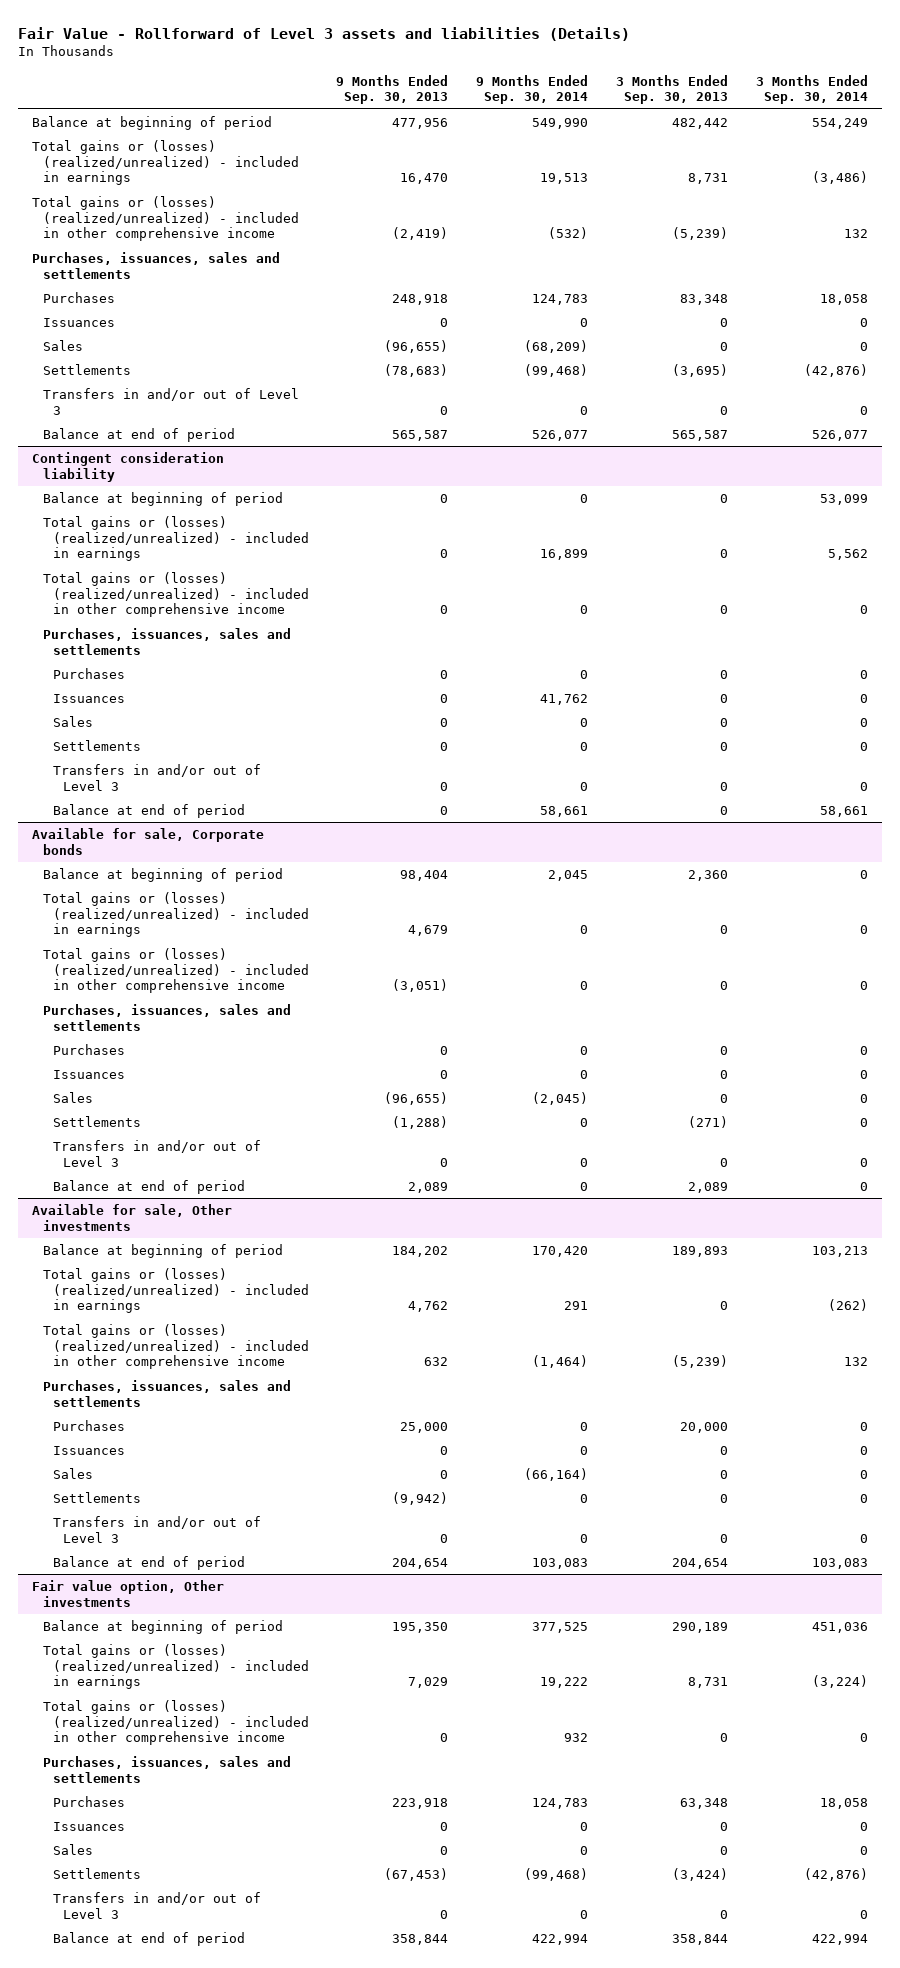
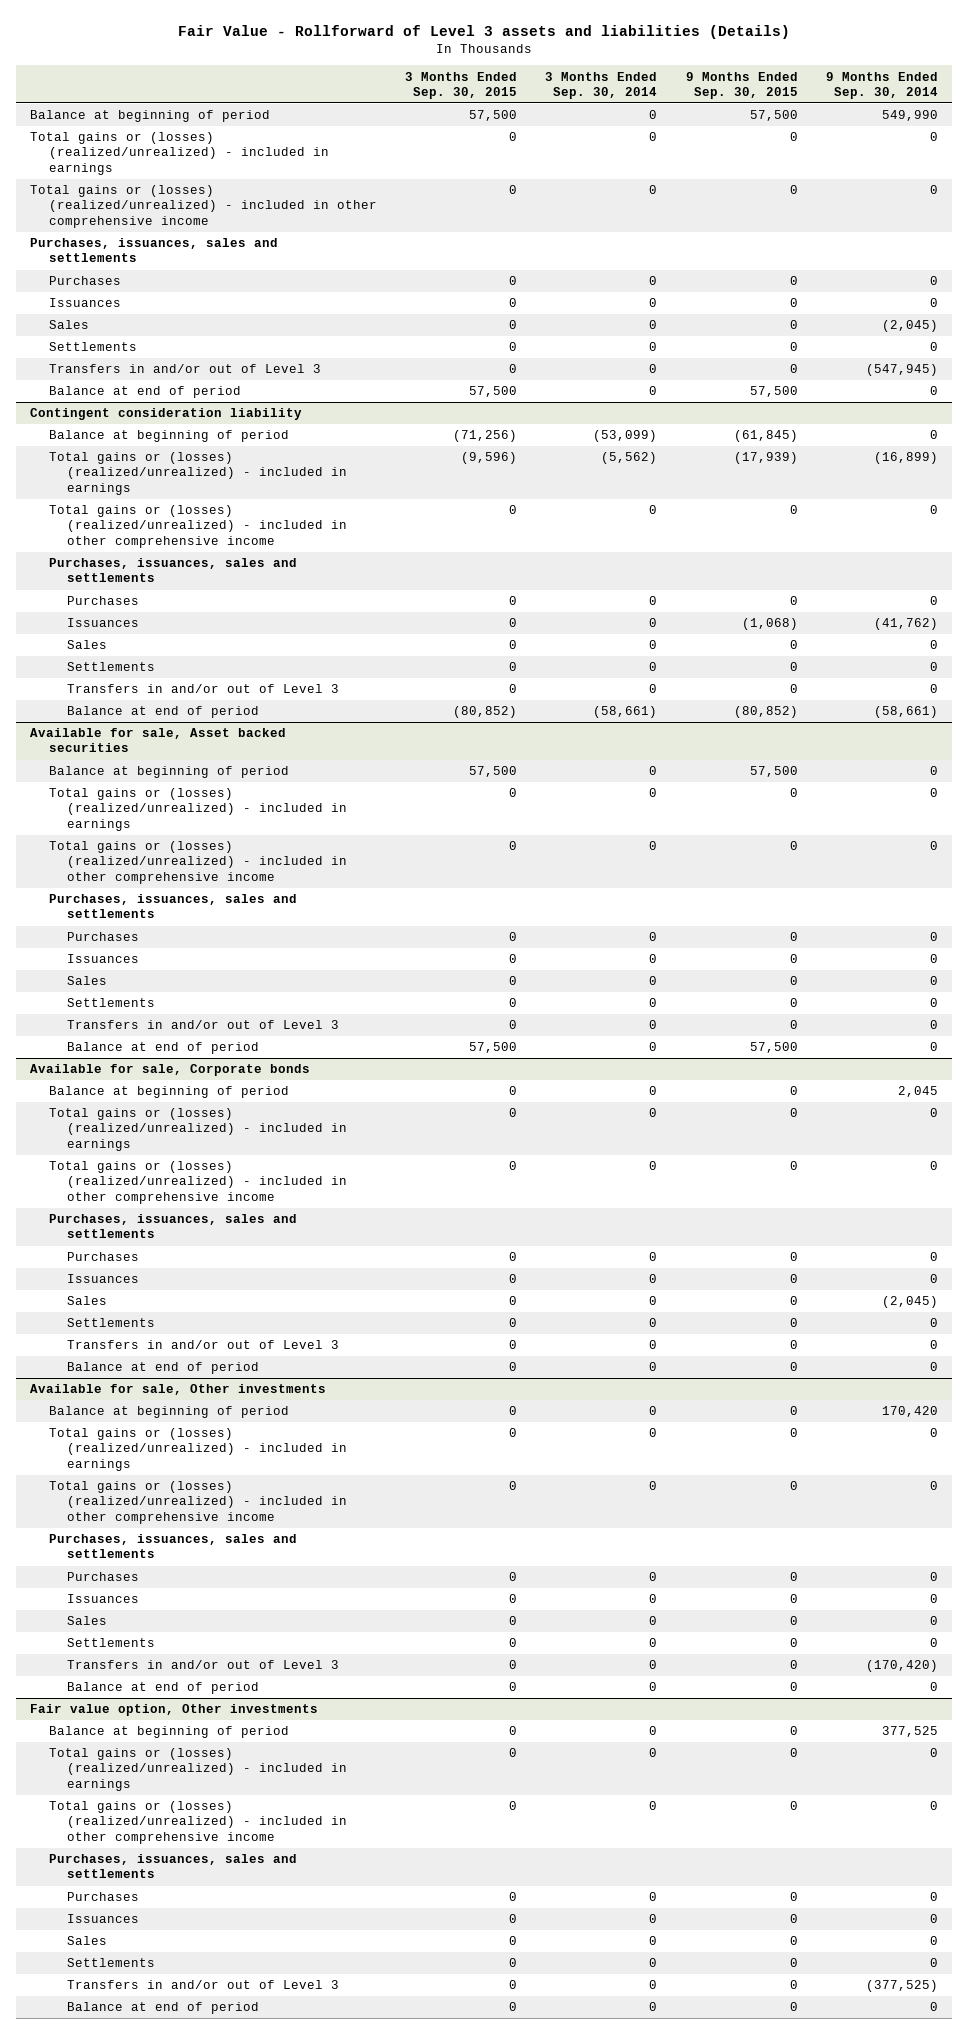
[336,74,449,105] 9 Months Ended Sep. 30, 2013 -> none
[616,74,729,105] 3 Months Ended Sep. 30, 2013 -> none
none -> [404,71,517,99] 3 Months Ended Sep. 30, 2015
none -> [685,71,798,99] 9 Months Ended Sep. 30, 2015
[811,117,868,129] 554,249 -> [649,110,658,120] 0
[540,173,589,185] 19,513 -> [929,132,938,142] 0
[811,171,868,185] (3,486) -> [649,132,658,142] 0
[548,227,589,240] (532) -> [929,185,938,195] 0
[843,229,868,239] 132 -> [649,185,658,195] 0
[532,293,589,305] 124,783 -> [929,276,938,286] 0
[819,293,868,305] 18,058 -> [649,276,658,286] 0
[524,339,589,353] (68,209) -> [881,320,938,333] (2,045)
[524,363,589,377] (99,468) -> [929,342,938,352] 0
[803,363,868,377] (42,876) -> [649,342,658,352] 0
[580,405,589,415] 0 -> [865,364,938,377] (547,945)
[532,429,589,441] 526,077 -> [929,386,938,396] 0
[811,429,868,441] 526,077 -> [649,386,658,396] 0
[819,493,868,505] 53,099 -> [593,430,658,443] (53,099)
[540,549,589,561] 16,899 -> [873,452,938,465] (16,899)
[827,549,868,561] 5,562 -> [601,452,658,465] (5,562)
[540,693,589,705] 41,762 -> [873,618,938,631] (41,762)
[540,805,589,817] 58,661 -> [873,706,938,719] (58,661)
[819,805,868,817] 58,661 -> [593,706,658,719] (58,661)
none -> [30,728,287,753] Available for sale, Asset backed securities
none -> [48,766,289,779] Balance at beginning of period
none -> [48,788,347,831] Total gains or (losses) (realized/unrealized) - included in earnings
none -> [48,841,347,884] Total gains or (losses) (realized/unrealized) - included in other comprehensive income
none -> [48,894,297,919] Purchases, issuances, sales and settlements
none -> [66,932,139,942] Purchases
none -> [66,954,139,964] Issuances
none -> [66,976,107,986] Sales
none -> [66,998,155,1008] Settlements
none -> [66,1020,339,1030] Transfers in and/or out of Level 3
none -> [66,1042,259,1055] Balance at end of period
[811,1245,868,1257] 103,213 -> [649,1406,658,1416] 0
[564,1301,589,1311] 291 -> [929,1428,938,1438] 0
[827,1299,868,1312] (262) -> [649,1428,658,1438] 0
[532,1355,589,1369] (1,464) -> [929,1481,938,1491] 0
[843,1357,868,1367] 132 -> [649,1481,658,1491] 0
[524,1467,589,1481] (66,164) -> [929,1616,938,1626] 0
[580,1533,589,1543] 0 -> [865,1660,938,1673] (170,420)
[532,1557,589,1569] 103,083 -> [929,1682,938,1692] 0
[811,1557,868,1569] 103,083 -> [649,1682,658,1692] 0
[811,1621,868,1633] 451,036 -> [649,1726,658,1736] 0
[540,1677,589,1689] 19,222 -> [929,1748,938,1758] 0
[811,1675,868,1689] (3,224) -> [649,1748,658,1758] 0
[564,1733,589,1743] 932 -> [929,1801,938,1811] 0
[532,1797,589,1809] 124,783 -> [929,1892,938,1902] 0
[819,1797,868,1809] 18,058 -> [649,1892,658,1902] 0
[524,1867,589,1881] (99,468) -> [929,1958,938,1968] 0
[803,1867,868,1881] (42,876) -> [649,1958,658,1968] 0
[580,1909,589,1919] 0 -> [865,1980,938,1993] (377,525)
[532,1933,589,1945] 422,994 -> [929,2002,938,2012] 0
[811,1933,868,1945] 422,994 -> [649,2002,658,2012] 0

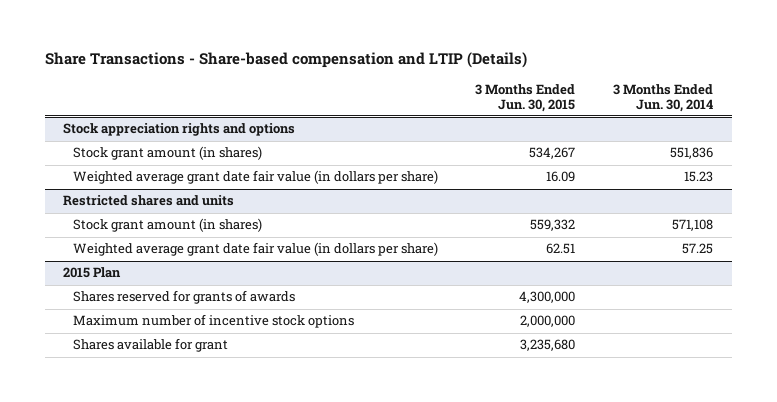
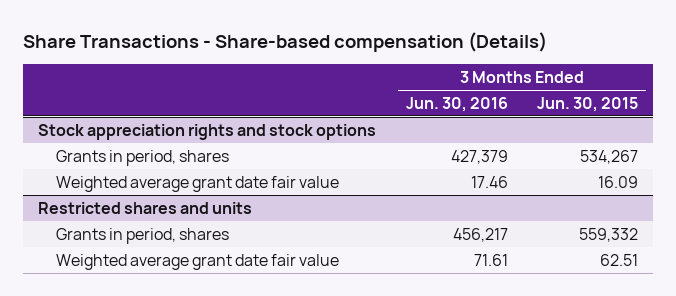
[44,52,527,69] Share Transactions - Share-based compensation and LTIP (Details) -> [23,32,548,53] Share Transactions - Share-based compensation (Details)
[613,83,714,112] 3 Months Ended Jun. 30, 2014 -> none
none -> [405,96,508,112] Jun. 30, 2016
[63,123,296,137] Stock appreciation rights and options -> [38,123,377,140] Stock appreciation rights and stock options
[72,146,262,161] Stock grant amount (in shares) -> [55,149,229,166] Grants in period, shares
[72,170,438,185] Weighted average grant date fair value (in dollars per share) -> [55,175,339,192] Weighted average grant date fair value
[63,267,122,279] 2015 Plan -> none
[72,290,295,305] Shares reserved for grants of awards -> none
[72,314,354,329] Maximum number of incentive stock options -> none
[72,338,228,353] Shares available for grant -> none
[72,218,262,233] Stock grant amount (in shares) -> [55,227,229,244] Grants in period, shares
[72,242,438,257] Weighted average grant date fair value (in dollars per share) -> [55,253,339,270] Weighted average grant date fair value

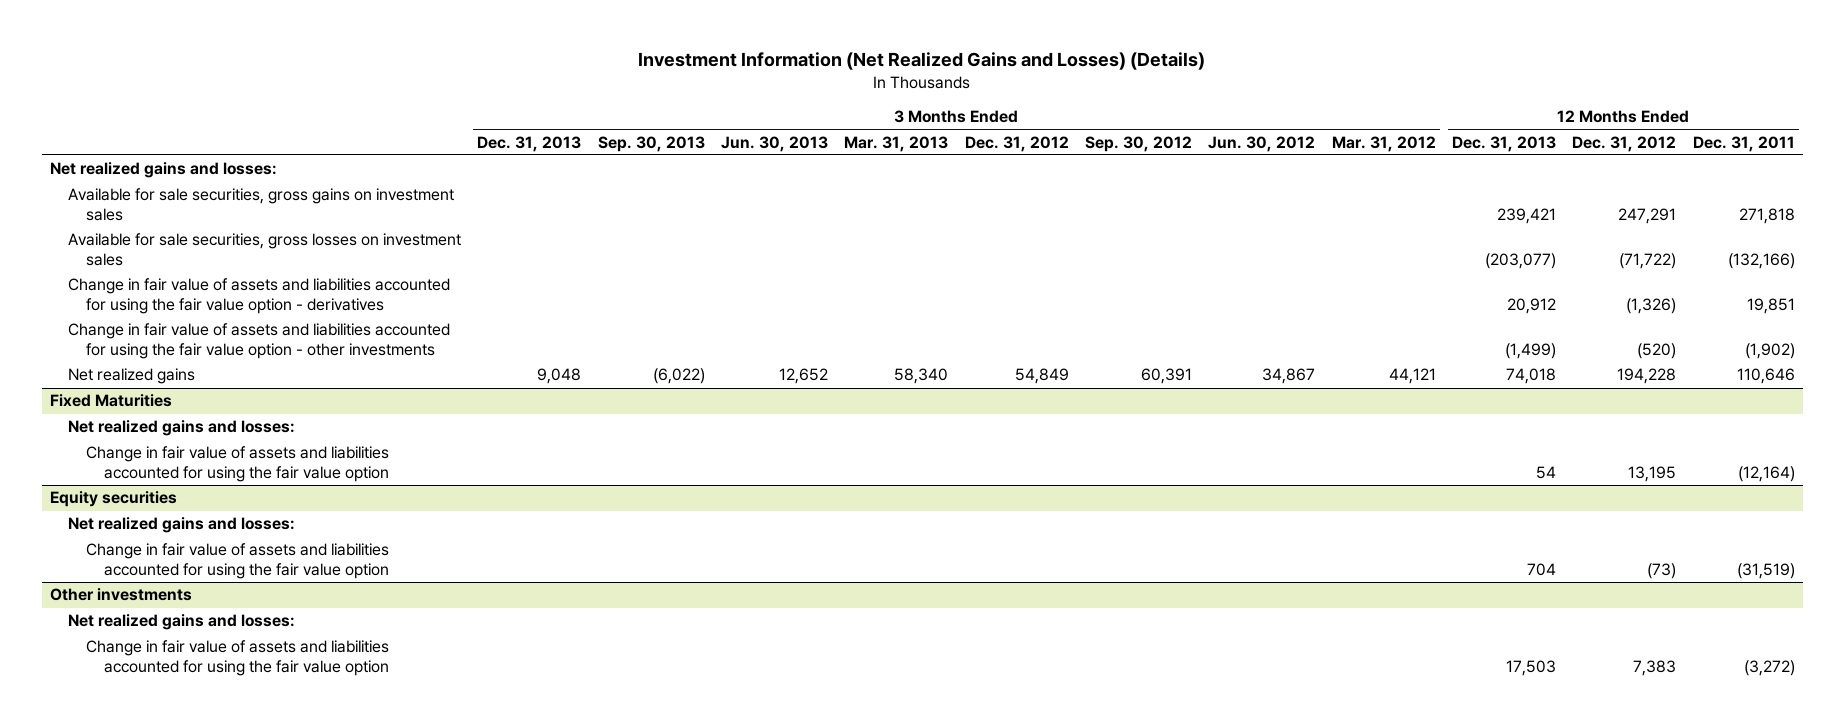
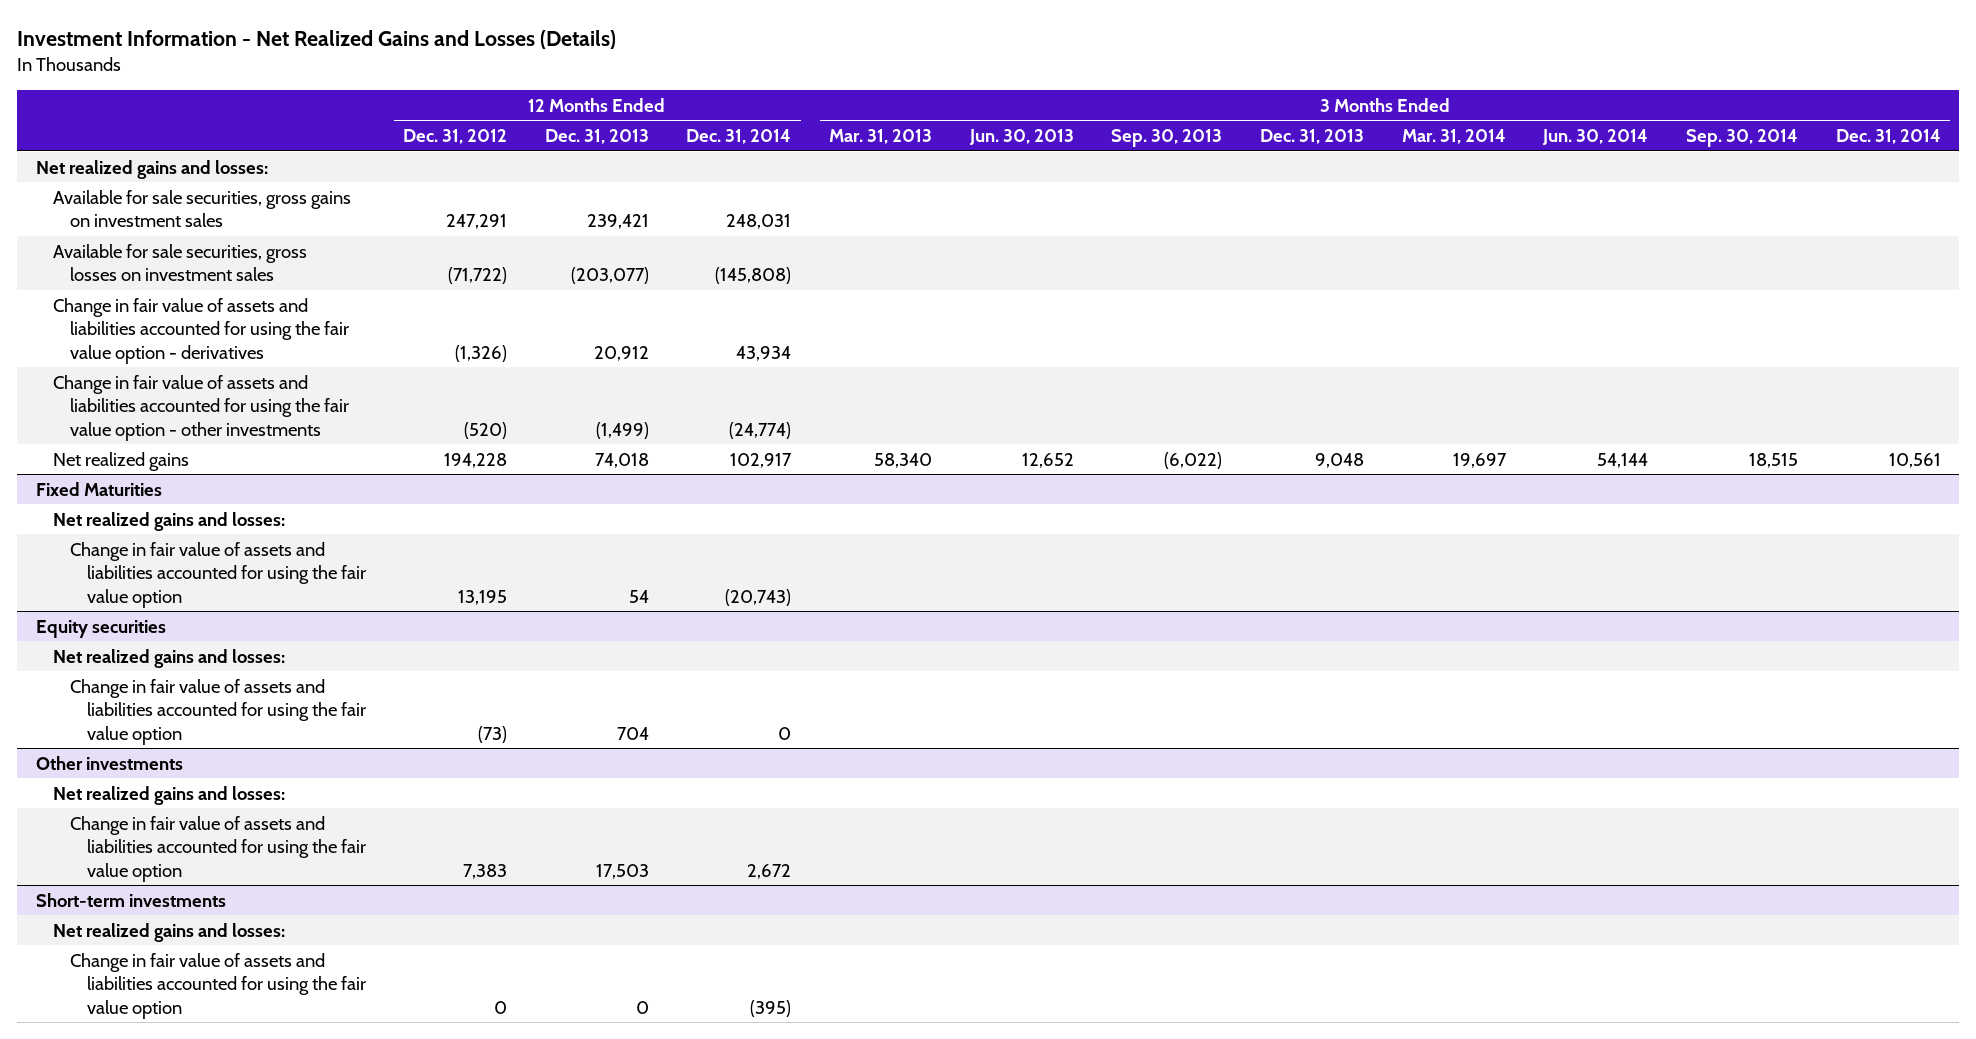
[638,52,1206,71] Investment Information (Net Realized Gains and Losses) (Details) -> [17,30,617,50] Investment Information - Net Realized Gains and Losses (Details)
[964,135,1069,152] Dec. 31, 2012 -> none
[1084,135,1192,152] Sep. 30, 2012 -> none
[1208,135,1316,152] Jun. 30, 2012 -> none
[1331,135,1436,152] Mar. 31, 2012 -> none
[1692,135,1795,152] Dec. 31, 2011 -> none
none -> [686,129,792,145] Dec. 31, 2014
none -> [1401,129,1506,145] Mar. 31, 2014
none -> [1542,129,1649,146] Jun. 30, 2014
none -> [1685,129,1798,148] Sep. 30, 2014
none -> [1835,129,1941,145] Dec. 31, 2014
none -> [35,892,226,907] Short-term investments
none -> [52,922,285,942] Net realized gains and losses:
none -> [69,952,366,1019] Change in fair value of assets and liabilities accounted for using the fair value option

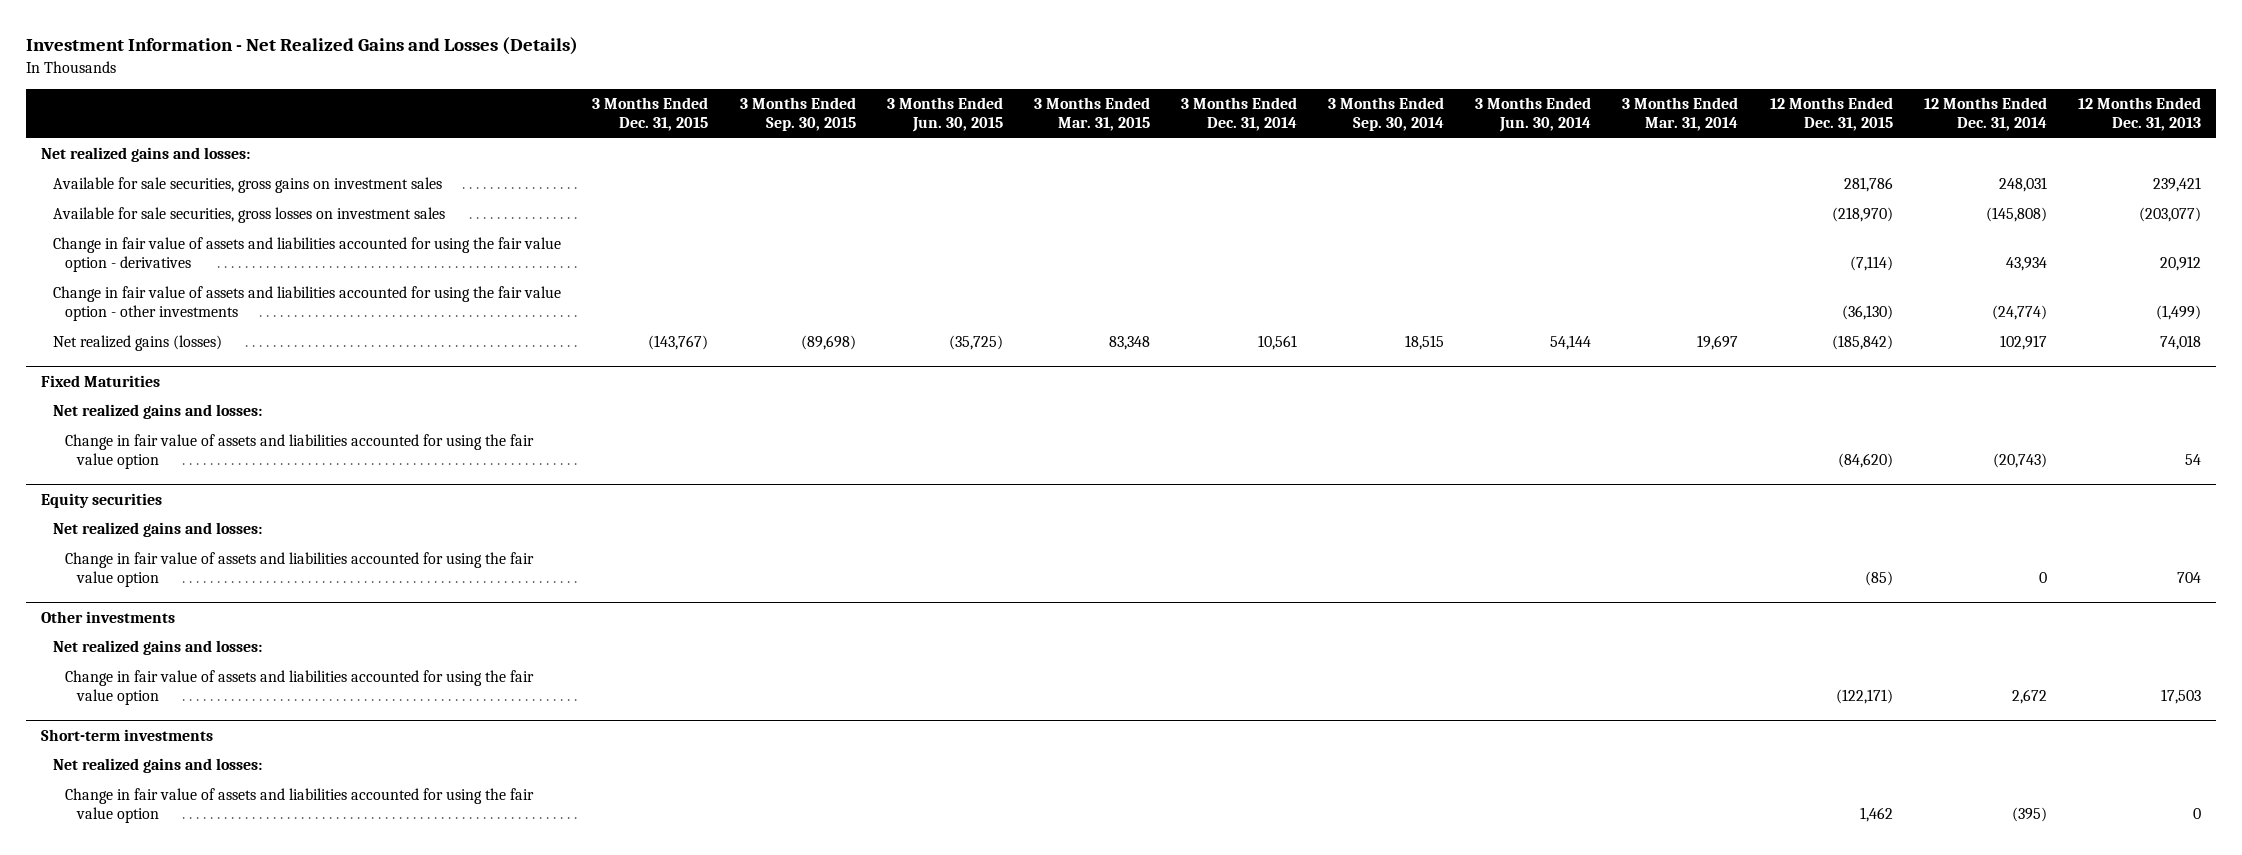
[403,129,508,145] Dec. 31, 2012 -> none
[829,129,933,145] Mar. 31, 2013 -> none
[968,129,1074,146] Jun. 30, 2013 -> none
[1111,129,1223,148] Sep. 30, 2013 -> none
[1259,129,1364,145] Dec. 31, 2013 -> none
none -> [592,97,709,132] 3 Months Ended Dec. 31, 2015
none -> [739,97,856,132] 3 Months Ended Sep. 30, 2015
none -> [886,97,1003,133] 3 Months Ended Jun. 30, 2015
none -> [1033,97,1150,132] 3 Months Ended Mar. 31, 2015
none -> [1769,97,1893,132] 12 Months Ended Dec. 31, 2015
[52,451,189,471] Net realized gains -> [53,335,223,352] Net realized gains (losses)

